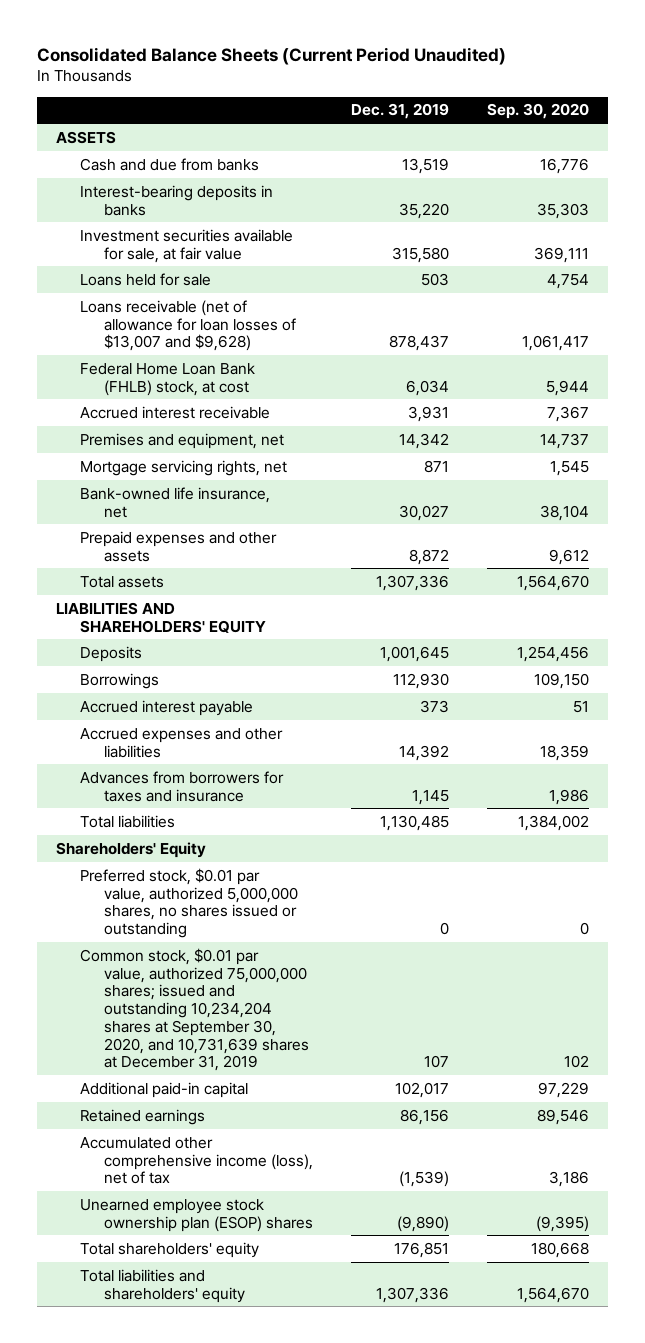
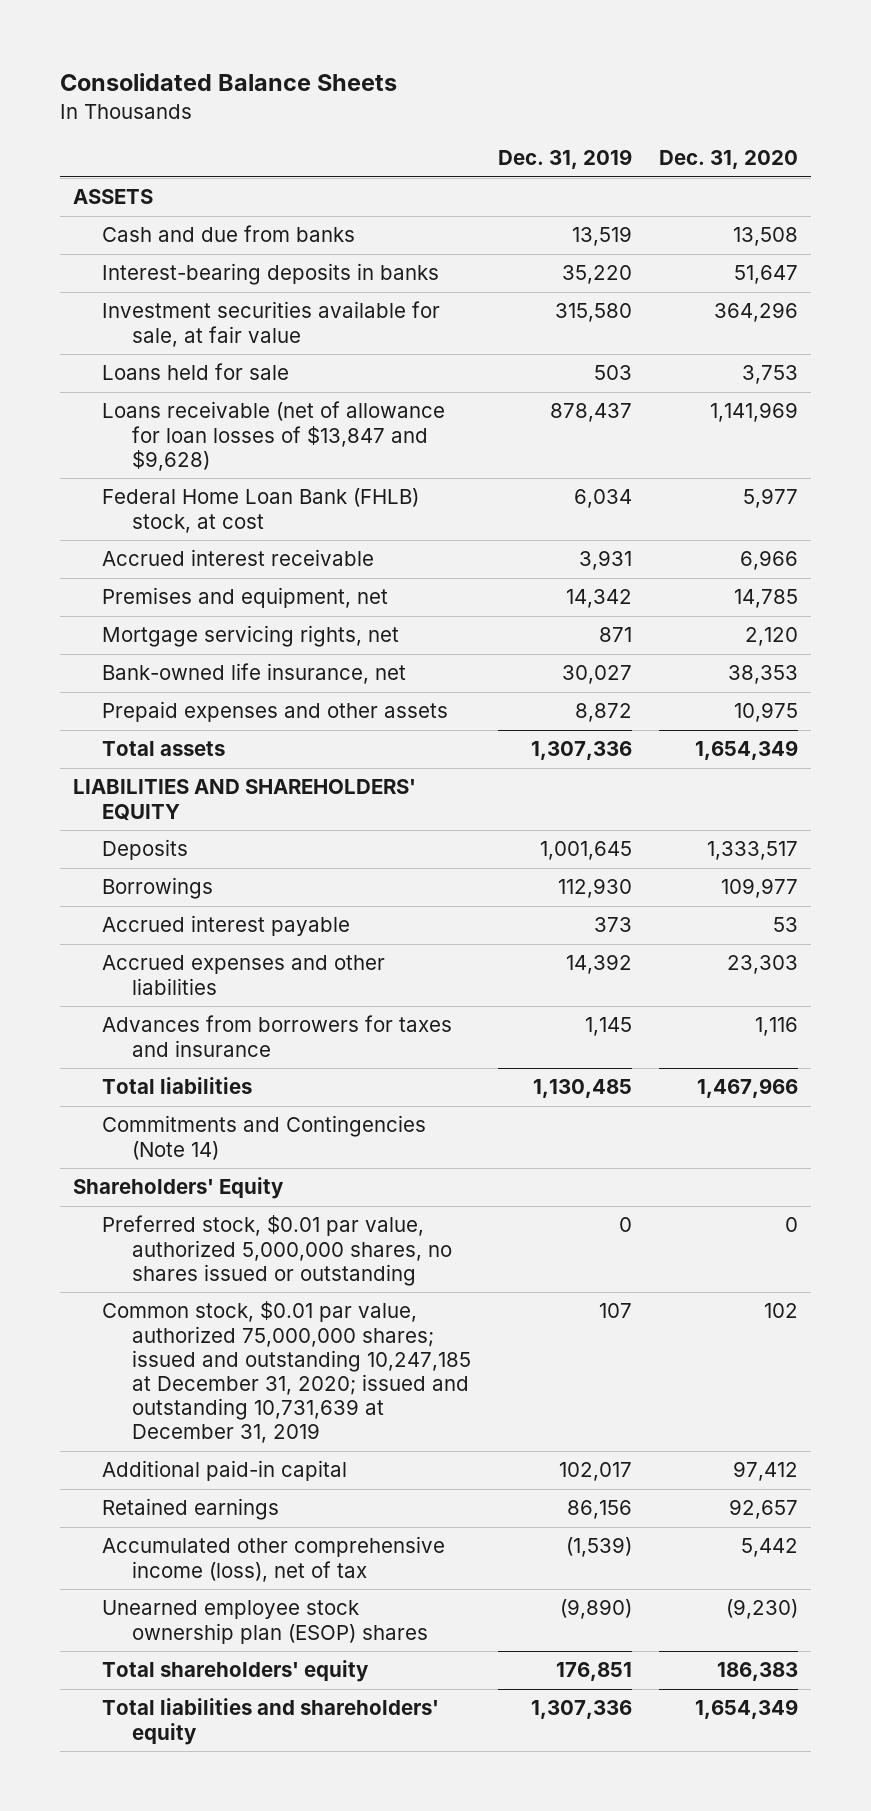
[36,46,506,65] Consolidated Balance Sheets (Current Period Unaudited) -> [59,73,397,92] Consolidated Balance Sheets
[487,103,590,120] Sep. 30, 2020 -> none
none -> [658,150,798,170] Dec. 31, 2020
[80,299,297,352] Loans receivable (net of allowance for loan losses of $13,007 and $9,628) -> [102,401,446,471] Loans receivable (net of allowance for loan losses of $13,847 and $9,628)
none -> [102,1115,427,1160] Commitments and Contingencies (Note 14)
[80,947,310,1072] Common stock, $0.01 par value, authorized 75,000,000 shares; issued and outstanding 10,234,204 shares at September 30, 2020, and 10,731,639 shares at December 31, 2019 -> [102,1301,471,1444] Common stock, $0.01 par value, authorized 75,000,000 shares; issued and outstanding 10,247,185 at December 31, 2020; issued and outstanding 10,731,639 at December 31, 2019

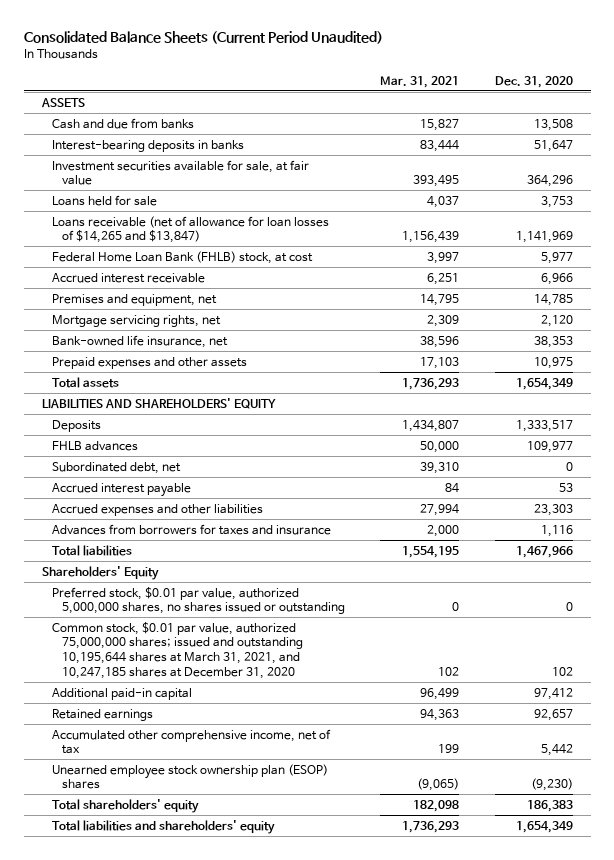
[59,73,397,92] Consolidated Balance Sheets -> [23,31,383,45] Consolidated Balance Sheets (Current Period Unaudited)
[497,149,632,170] Dec. 31, 2019 -> none
none -> [380,75,460,88] Mar. 31, 2021
[102,401,446,471] Loans receivable (net of allowance for loan losses of $13,847 and $9,628) -> [51,215,329,244] Loans receivable (net of allowance for loan losses of $14,265 and $13,847)
[102,877,214,900] Borrowings -> [51,440,138,451] FHLB advances
none -> [51,461,181,474] Subordinated debt, net
[102,1115,427,1160] Commitments and Contingencies (Note 14) -> none
[102,1301,471,1444] Common stock, $0.01 par value, authorized 75,000,000 shares; issued and outstanding 10,247,185 at December 31, 2020; issued and outstanding 10,731,639 at December 31, 2019 -> [51,621,303,680] Common stock, $0.01 par value, authorized 75,000,000 shares; issued and outstanding 10,195,644 shares at March 31, 2021, and 10,247,185 shares at December 31, 2020
[102,1536,446,1582] Accumulated other comprehensive income (loss), net of tax -> [51,728,331,755] Accumulated other comprehensive income, net of tax

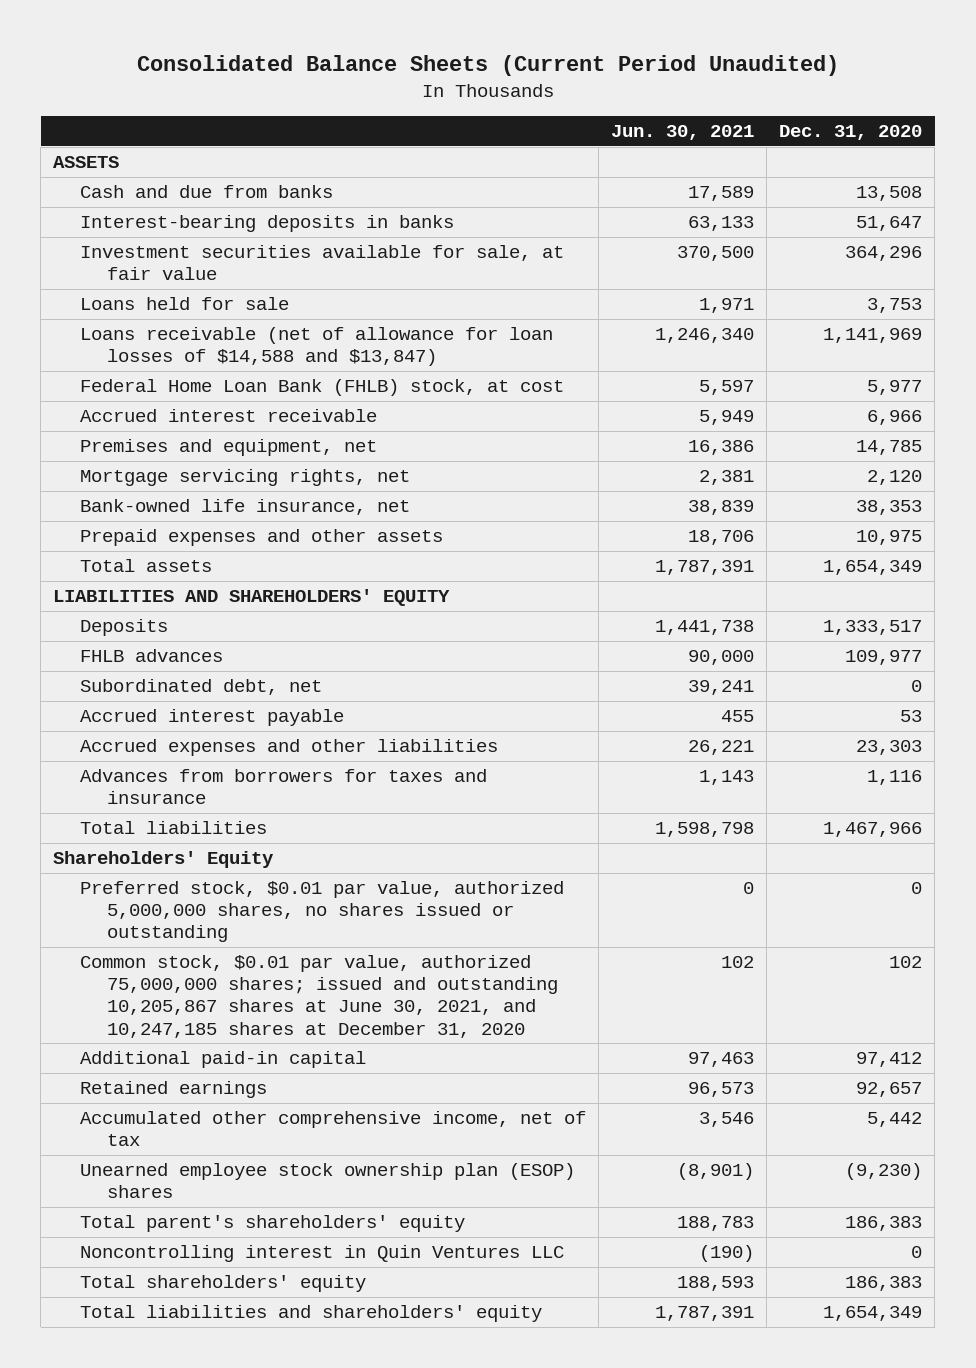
[380,75,460,88] Mar. 31, 2021 -> none
none -> [611,125,755,141] Jun. 30, 2021
[51,215,329,244] Loans receivable (net of allowance for loan losses of $14,265 and $13,847) -> [80,327,554,367] Loans receivable (net of allowance for loan losses of $14,588 and $13,847)
[51,621,303,680] Common stock, $0.01 par value, authorized 75,000,000 shares; issued and outstanding 10,195,644 shares at March 31, 2021, and 10,247,185 shares at December 31, 2020 -> [80,955,559,1038] Common stock, $0.01 par value, authorized 75,000,000 shares; issued and outstanding 10,205,867 shares at June 30, 2021, and 10,247,185 shares at December 31, 2020
none -> [80,1215,466,1233] Total parent's shareholders' equity
none -> [80,1245,565,1263] Noncontrolling interest in Quin Ventures LLC

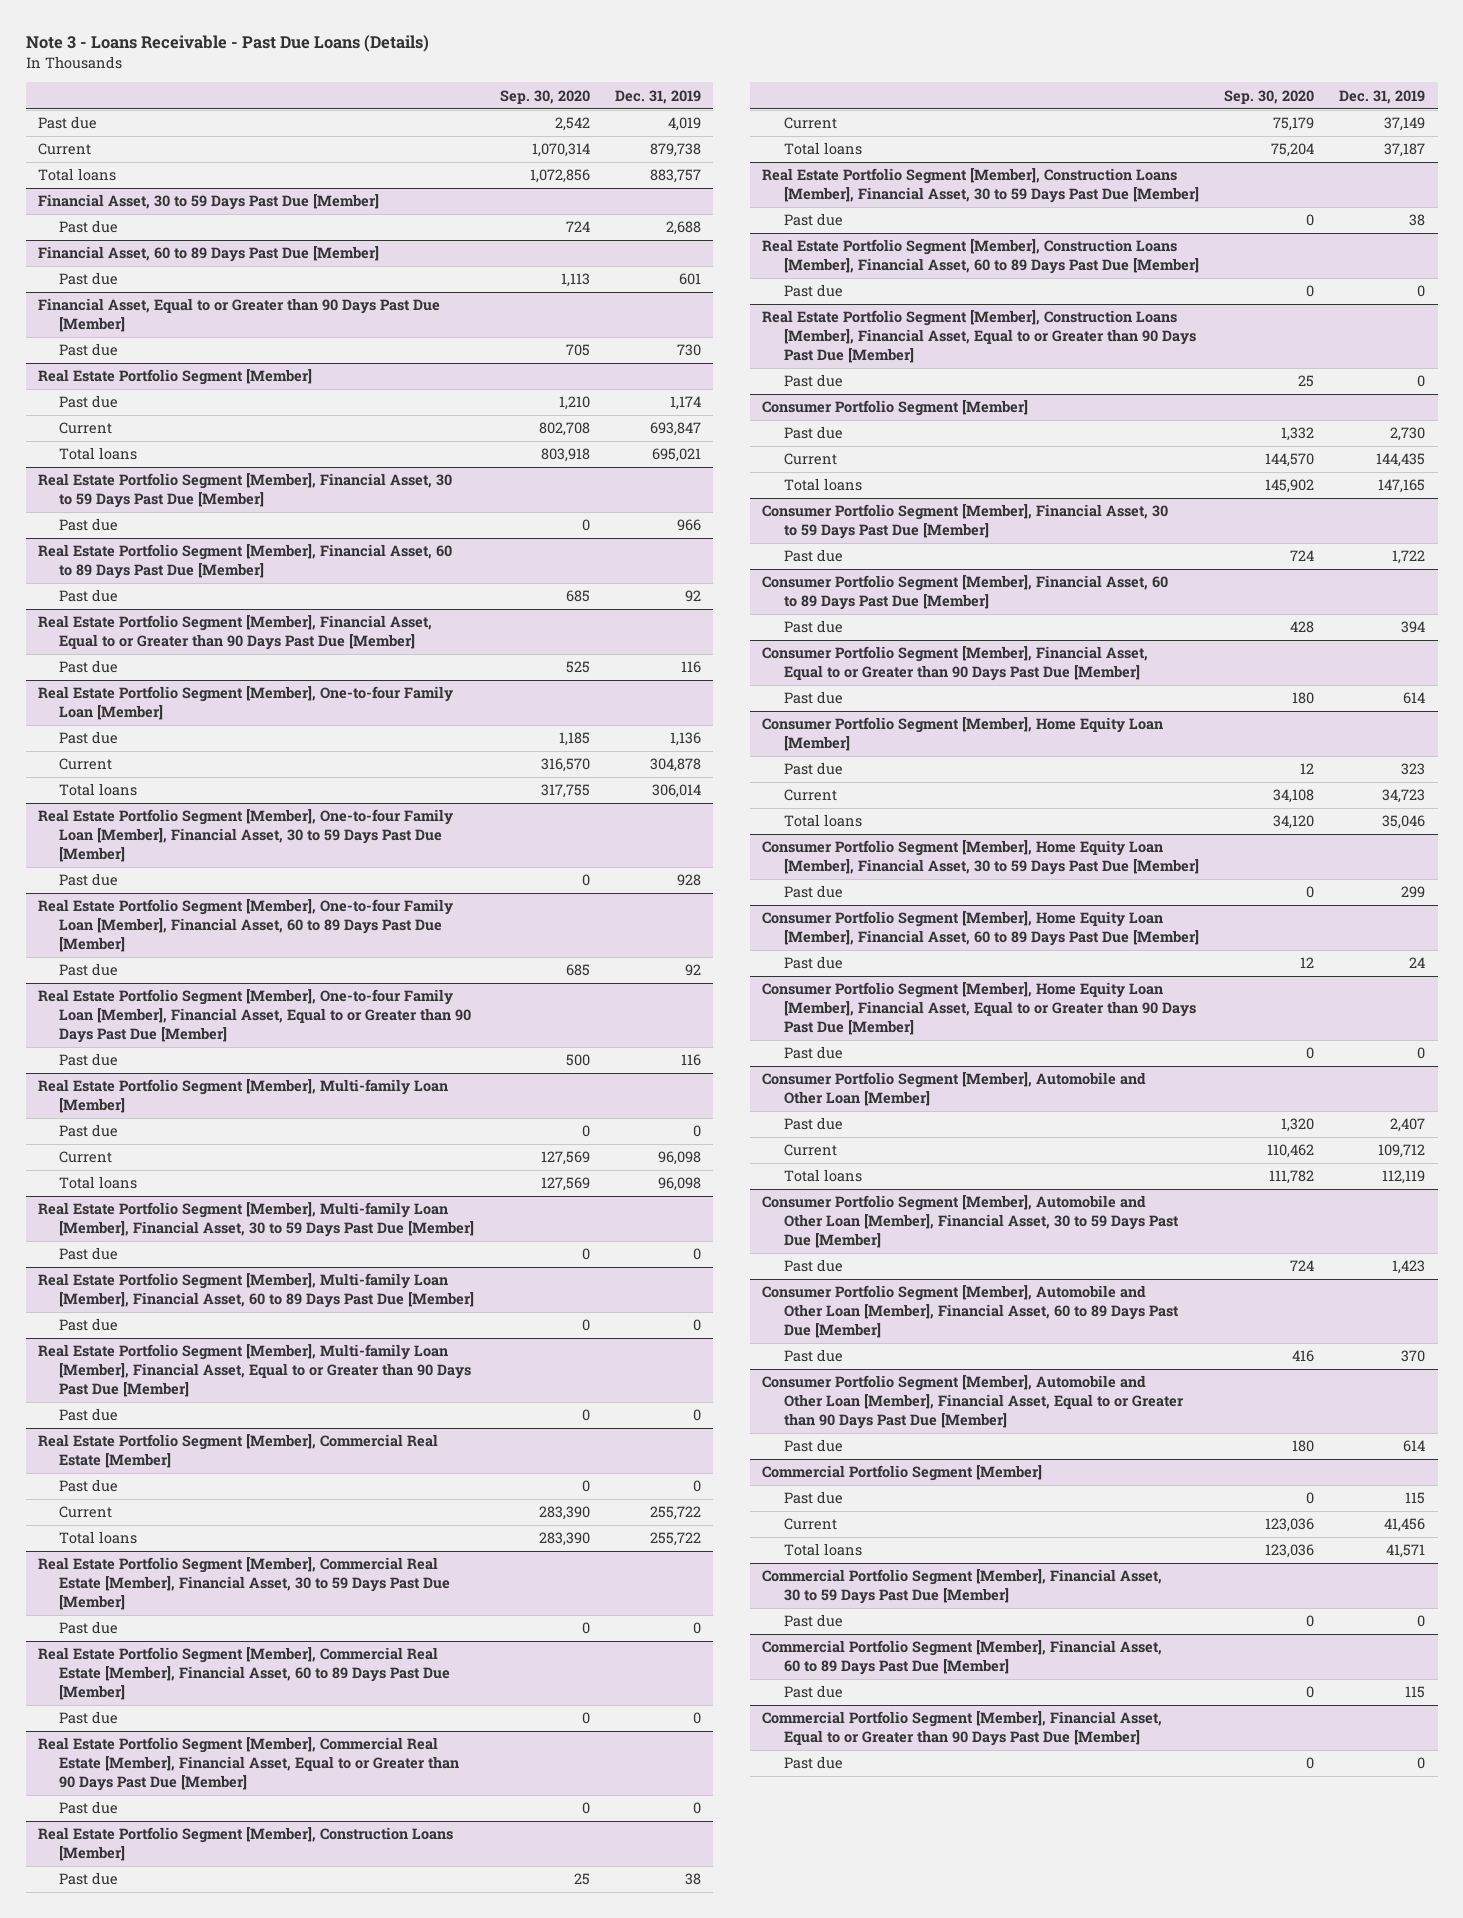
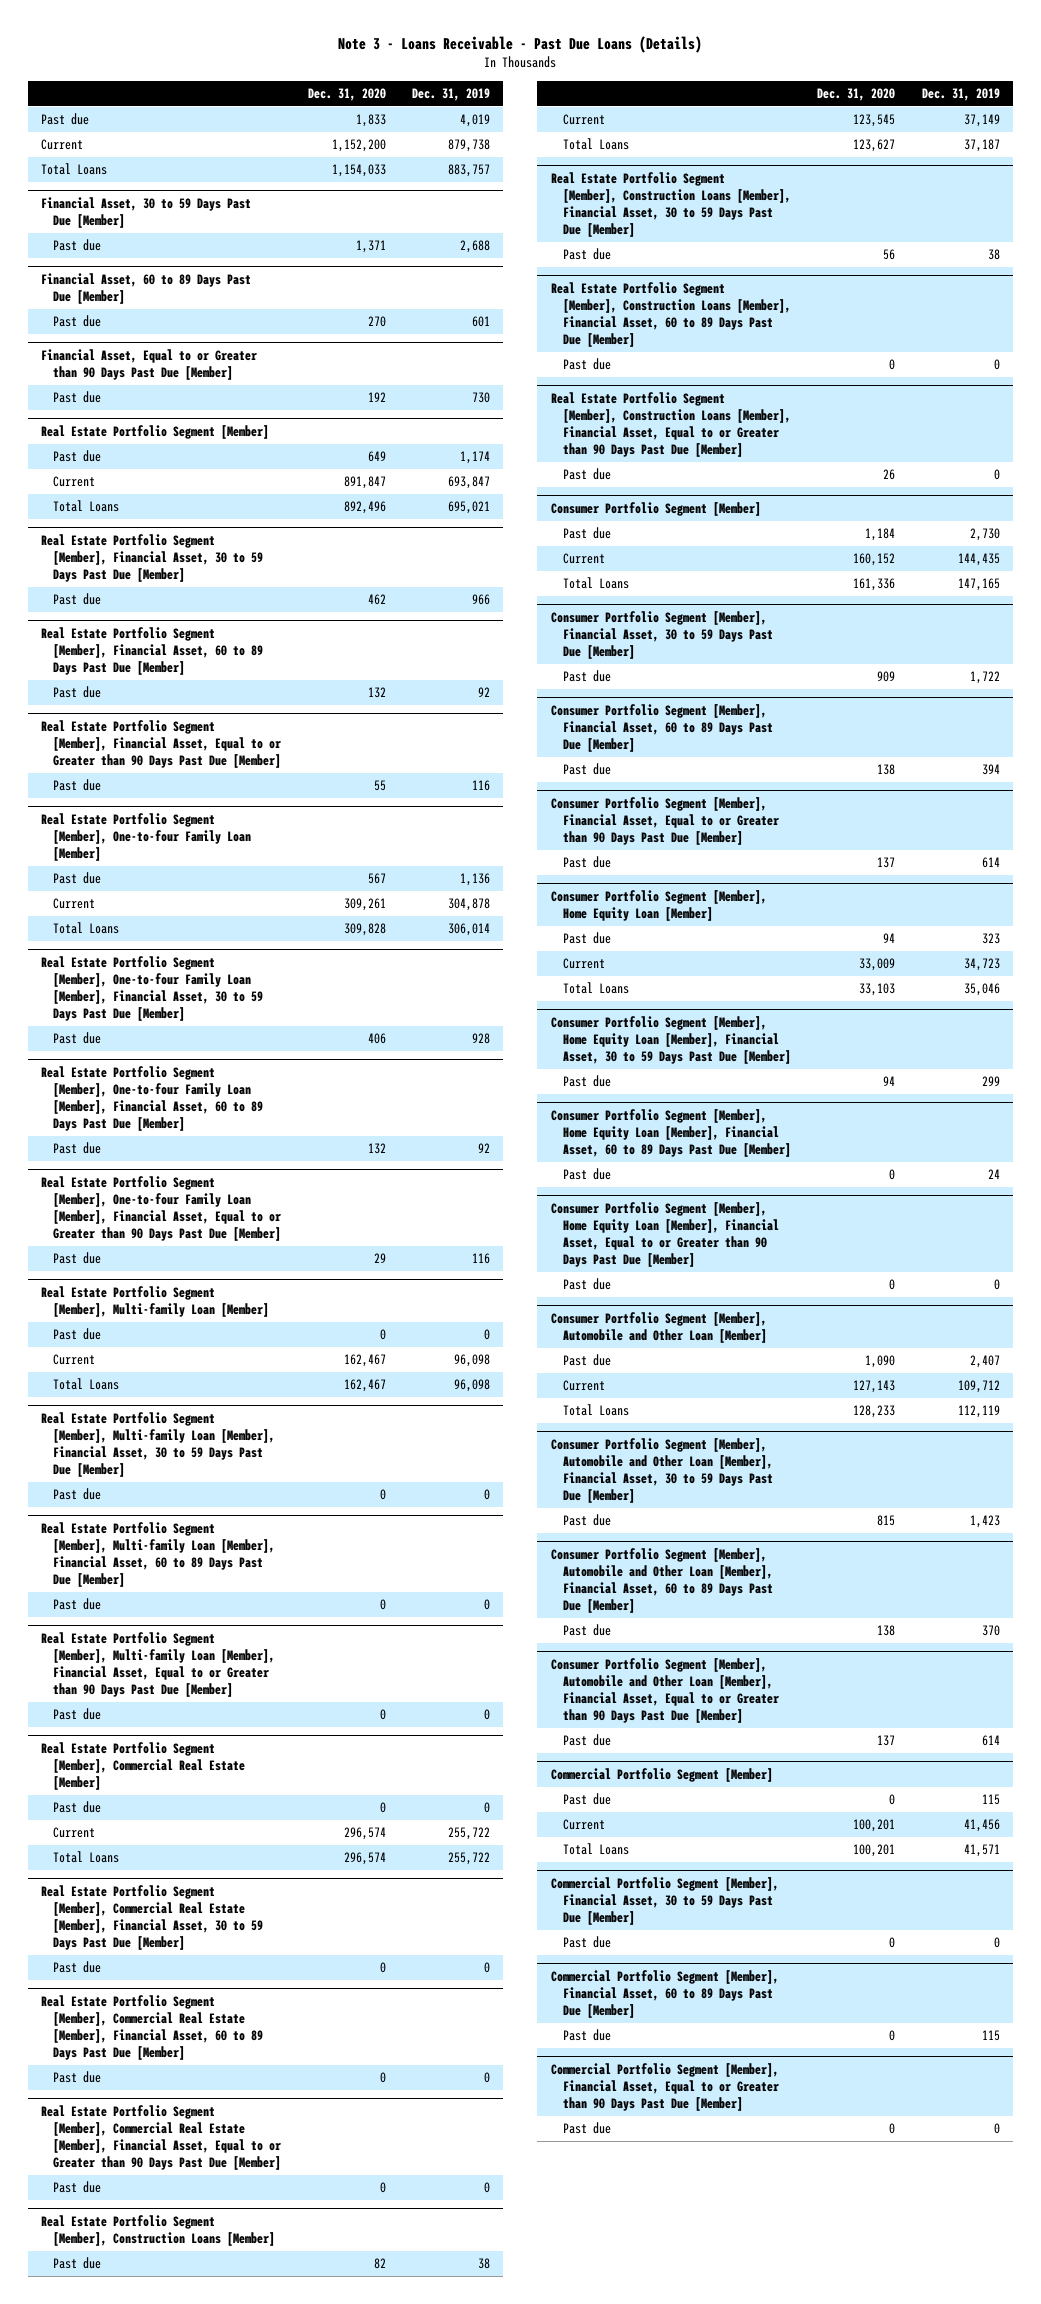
[499,89,590,104] Sep. 30, 2020 -> none
none -> [307,87,386,101] Dec. 31, 2020
[38,168,117,182] Total loans -> [40,163,107,176] Total Loans
[59,447,138,461] Total loans -> [52,500,119,513] Total Loans
[59,783,138,797] Total loans -> [52,922,119,935] Total Loans
[59,1176,138,1190] Total loans -> [52,1378,119,1391] Total Loans
[59,1531,138,1545] Total loans -> [52,1851,119,1864] Total Loans
[783,142,862,156] Total loans -> [562,138,629,151] Total Loans
[783,478,862,492] Total loans -> [562,577,629,590] Total Loans
[783,814,862,828] Total loans -> [562,982,629,995] Total Loans
[783,1169,862,1183] Total loans -> [562,1404,629,1417] Total Loans
[783,1543,862,1557] Total loans -> [562,1843,629,1856] Total Loans

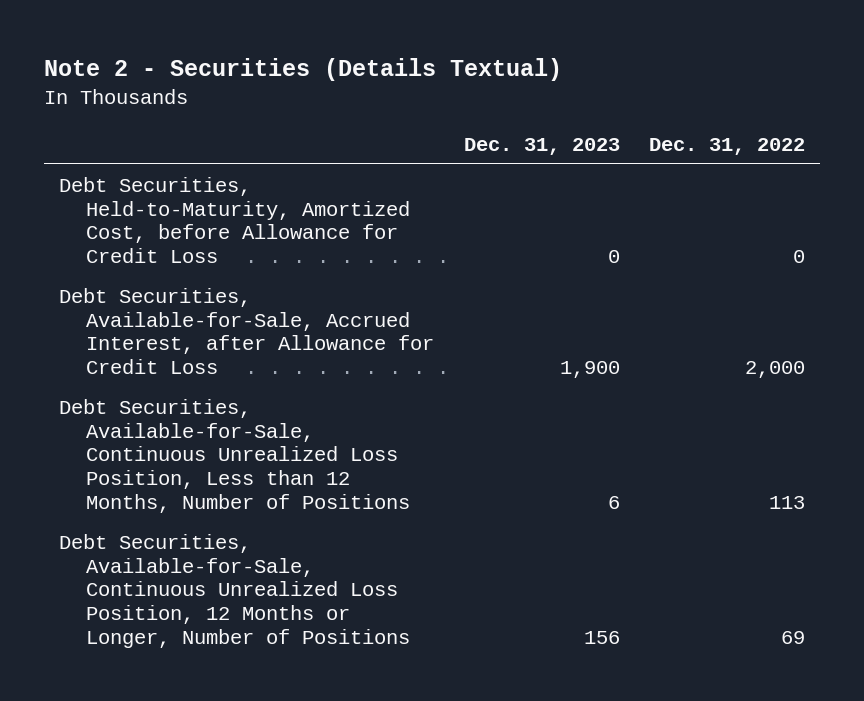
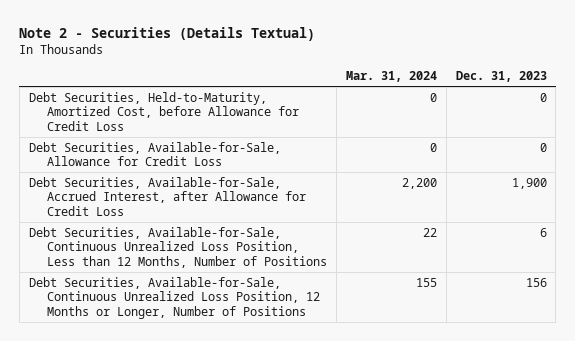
[649,137,806,155] Dec. 31, 2022 -> none
none -> [345,71,437,83] Mar. 31, 2024
none -> [28,141,281,167] Debt Securities, Available-for-Sale, Allowance for Credit Loss

